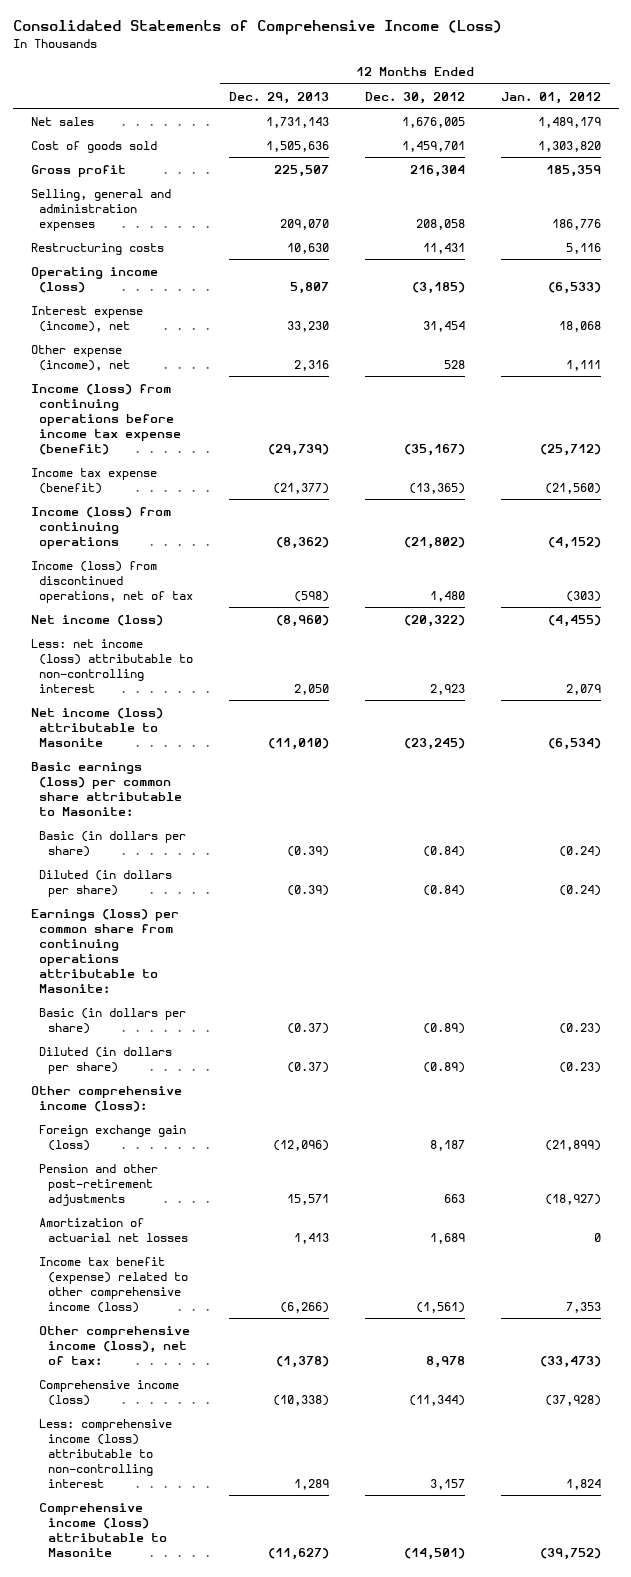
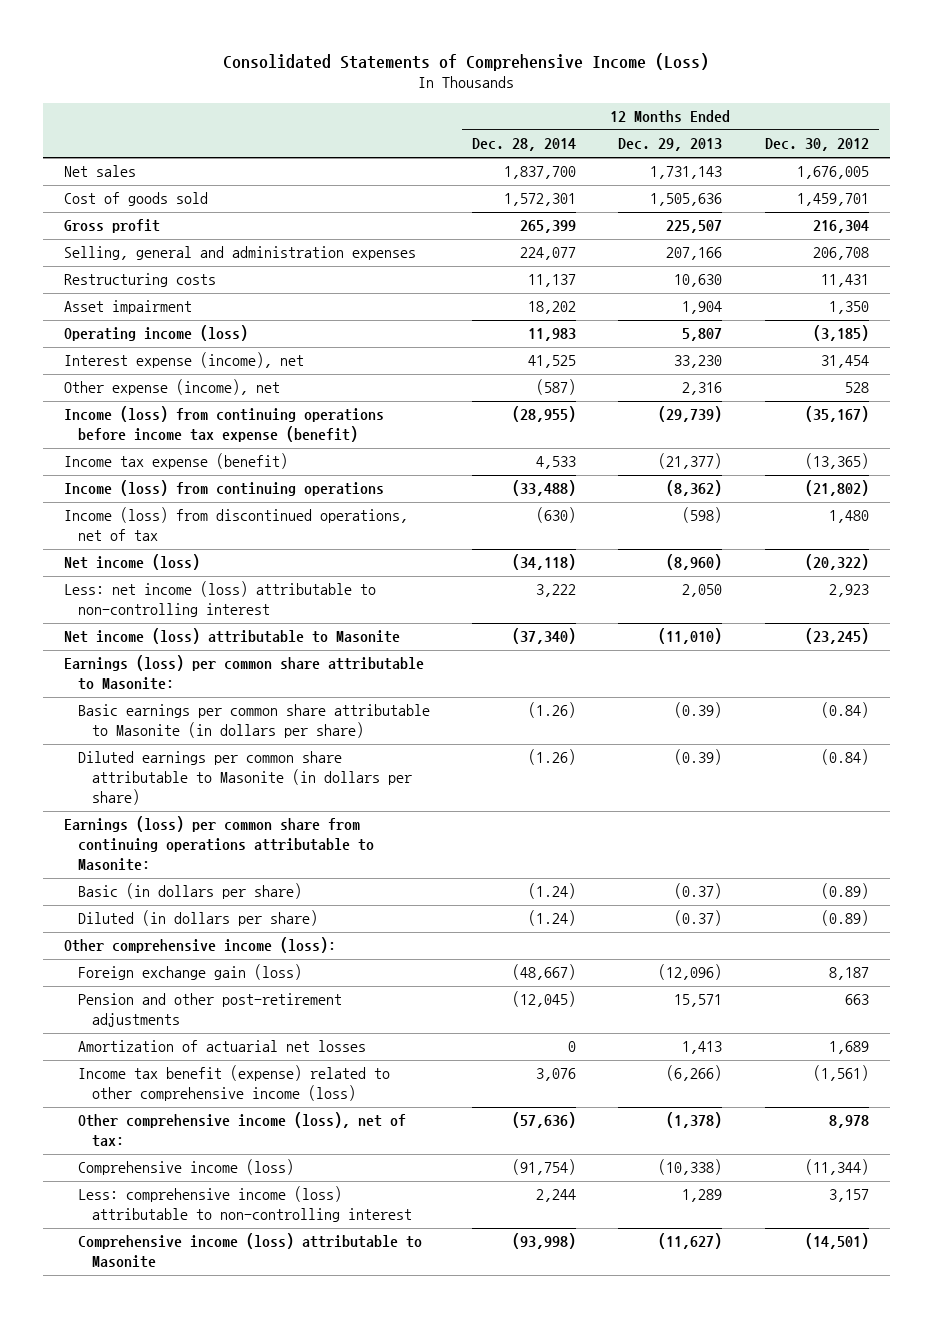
[500,91,601,104] Jan. 01, 2012 -> none
none -> [472,138,577,152] Dec. 28, 2014
[280,218,330,230] 209,070 -> [666,247,723,261] 207,166
[416,218,466,230] 208,058 -> [812,247,869,261] 206,708
none -> [63,300,192,315] Asset impairment
[30,761,183,816] Basic earnings (loss) per common share attributable to Masonite: -> [63,655,424,691] Earnings (loss) per common share attributable to Masonite:
[39,830,187,857] Basic (in dollars per share) -> [77,704,430,739] Basic earnings per common share attributable to Masonite (in dollars per share)
[39,869,173,897] Diluted (in dollars per share) -> [77,751,413,806] Diluted earnings per common share attributable to Masonite (in dollars per share)

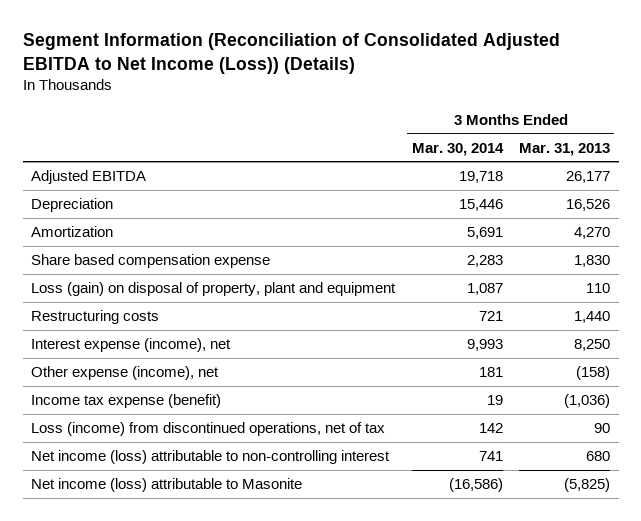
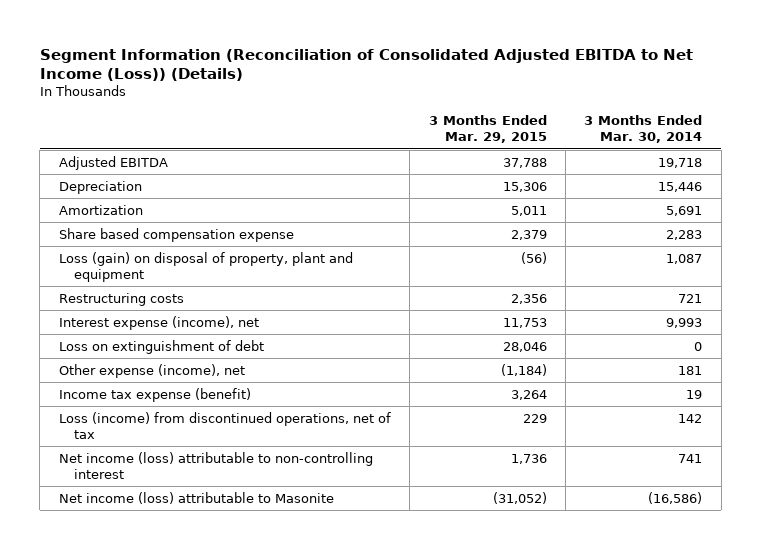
[519,142,611,156] Mar. 31, 2013 -> none
none -> [428,115,547,144] 3 Months Ended Mar. 29, 2015
none -> [58,339,264,354] Loss on extinguishment of debt

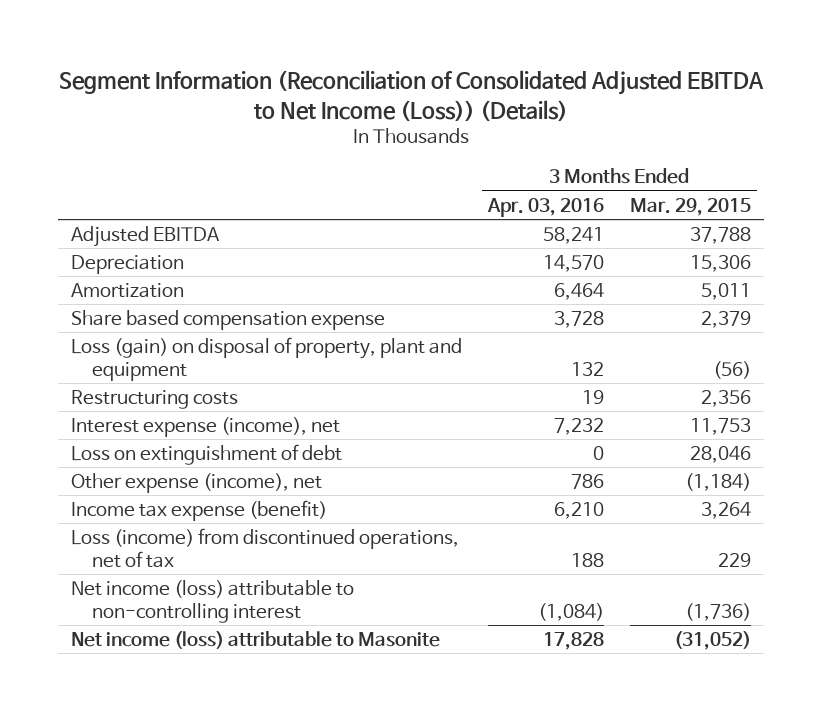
[584,115,703,144] 3 Months Ended Mar. 30, 2014 -> none
none -> [486,197,604,217] Apr. 03, 2016
[510,453,547,464] 1,736 -> [684,602,751,621] (1,736)

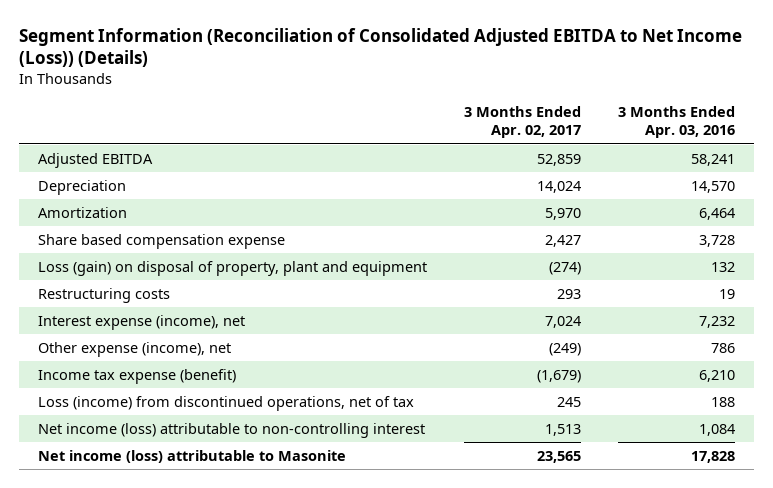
[629,197,751,216] Mar. 29, 2015 -> none
none -> [464,106,582,139] 3 Months Ended Apr. 02, 2017
[71,444,343,466] Loss on extinguishment of debt -> none
[537,602,604,621] (1,084) -> [699,423,736,436] 1,084

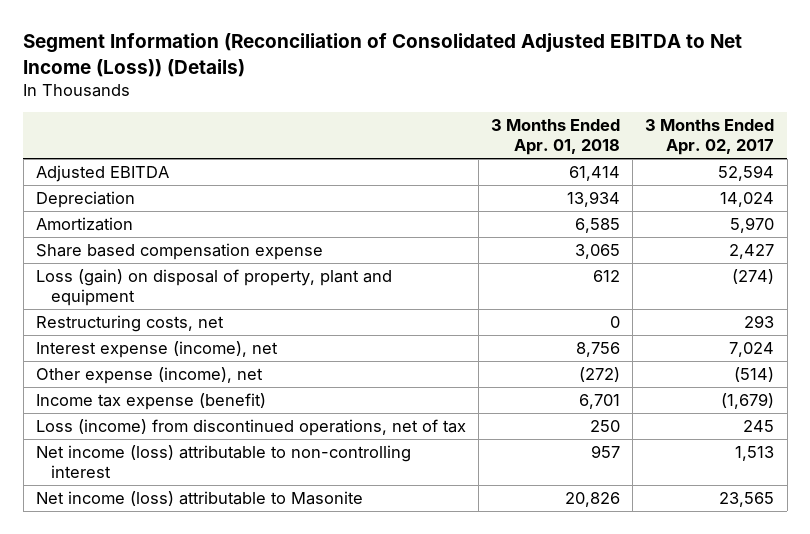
[618,106,736,139] 3 Months Ended Apr. 03, 2016 -> none
none -> [491,119,621,156] 3 Months Ended Apr. 01, 2018
[537,153,582,166] 52,859 -> [718,164,775,181] 52,594
[37,287,170,303] Restructuring costs -> [35,314,224,332] Restructuring costs, net
[549,342,582,356] (249) -> [734,366,775,382] (514)

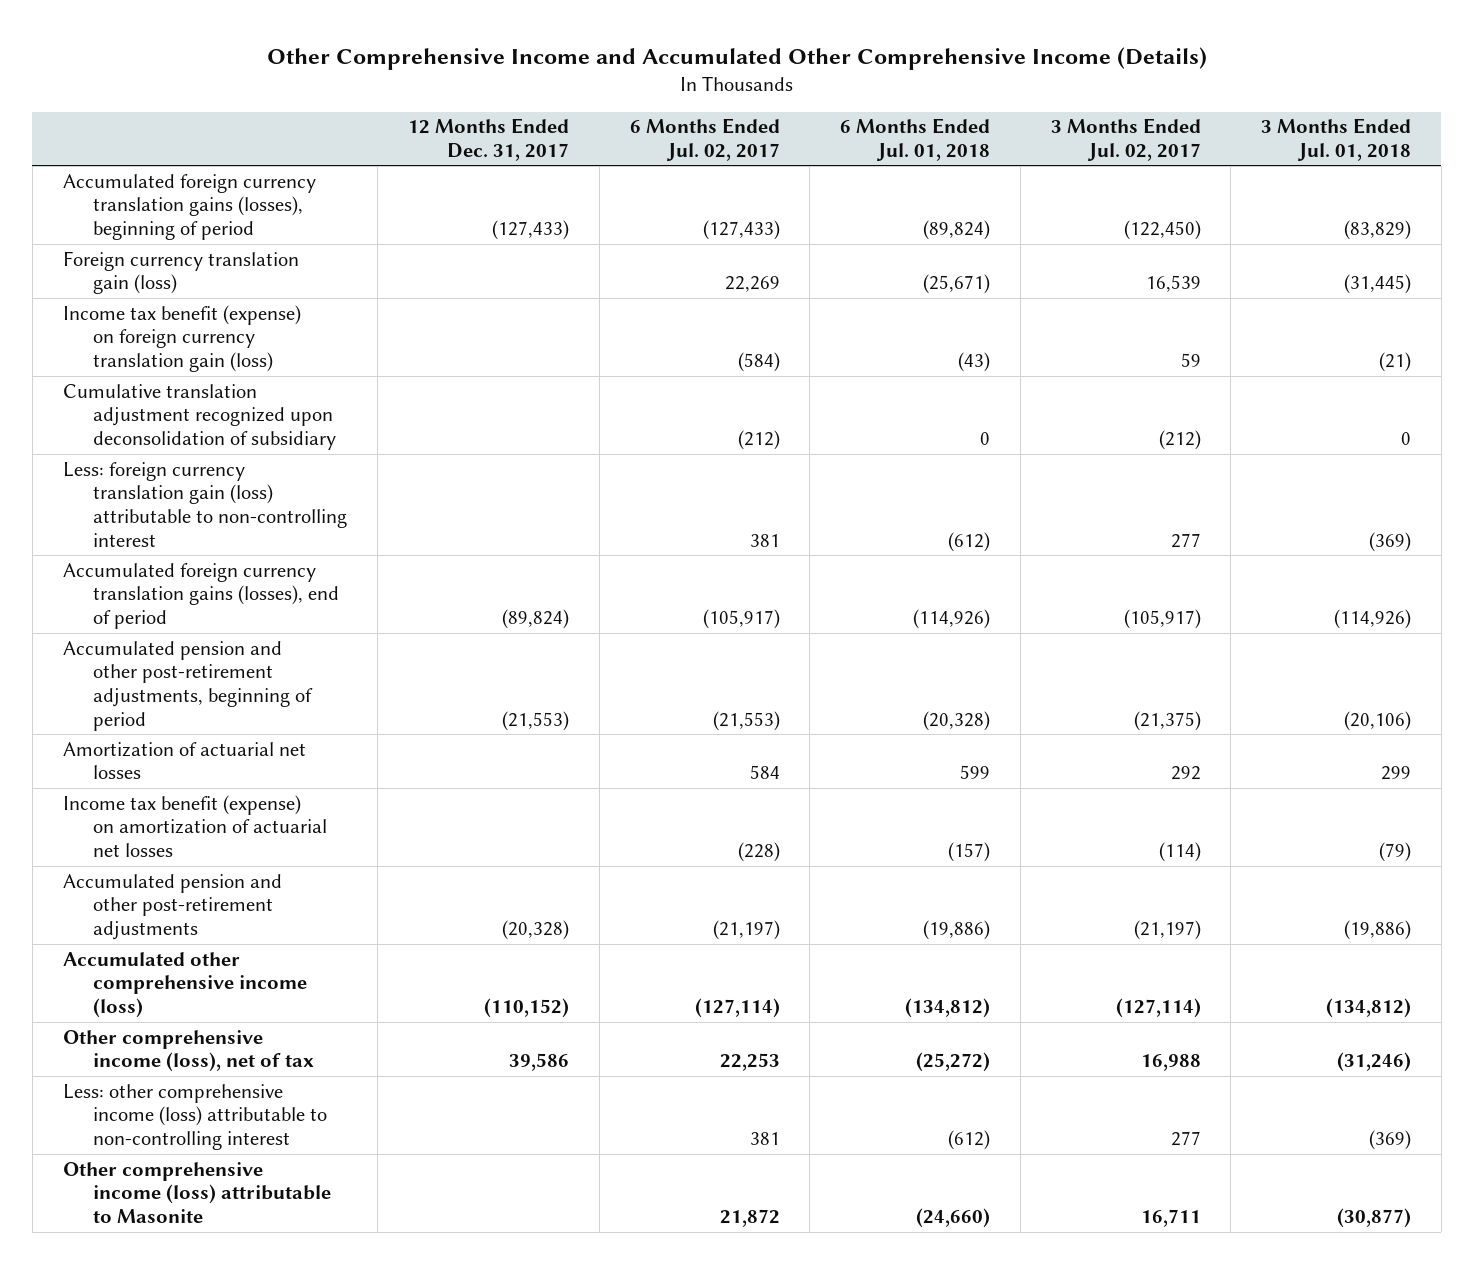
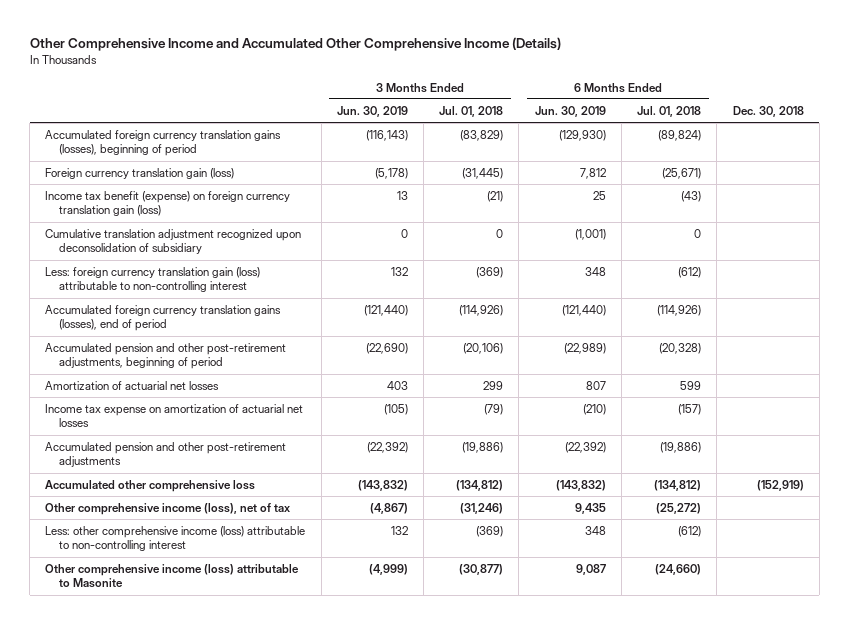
[407,118,569,161] 12 Months Ended Dec. 31, 2017 -> none
[629,118,780,161] 6 Months Ended Jul. 02, 2017 -> none
[1050,118,1201,161] 3 Months Ended Jul. 02, 2017 -> none
none -> [336,106,408,118] Jun. 30, 2019
none -> [534,106,606,118] Jun. 30, 2019
none -> [732,106,804,118] Dec. 30, 2018
[62,794,328,858] Income tax benefit (expense) on amortization of actuarial net losses -> [45,404,304,428] Income tax expense on amortization of actuarial net losses
[62,951,308,1019] Accumulated other comprehensive income (loss) -> [45,480,256,493] Accumulated other comprehensive loss

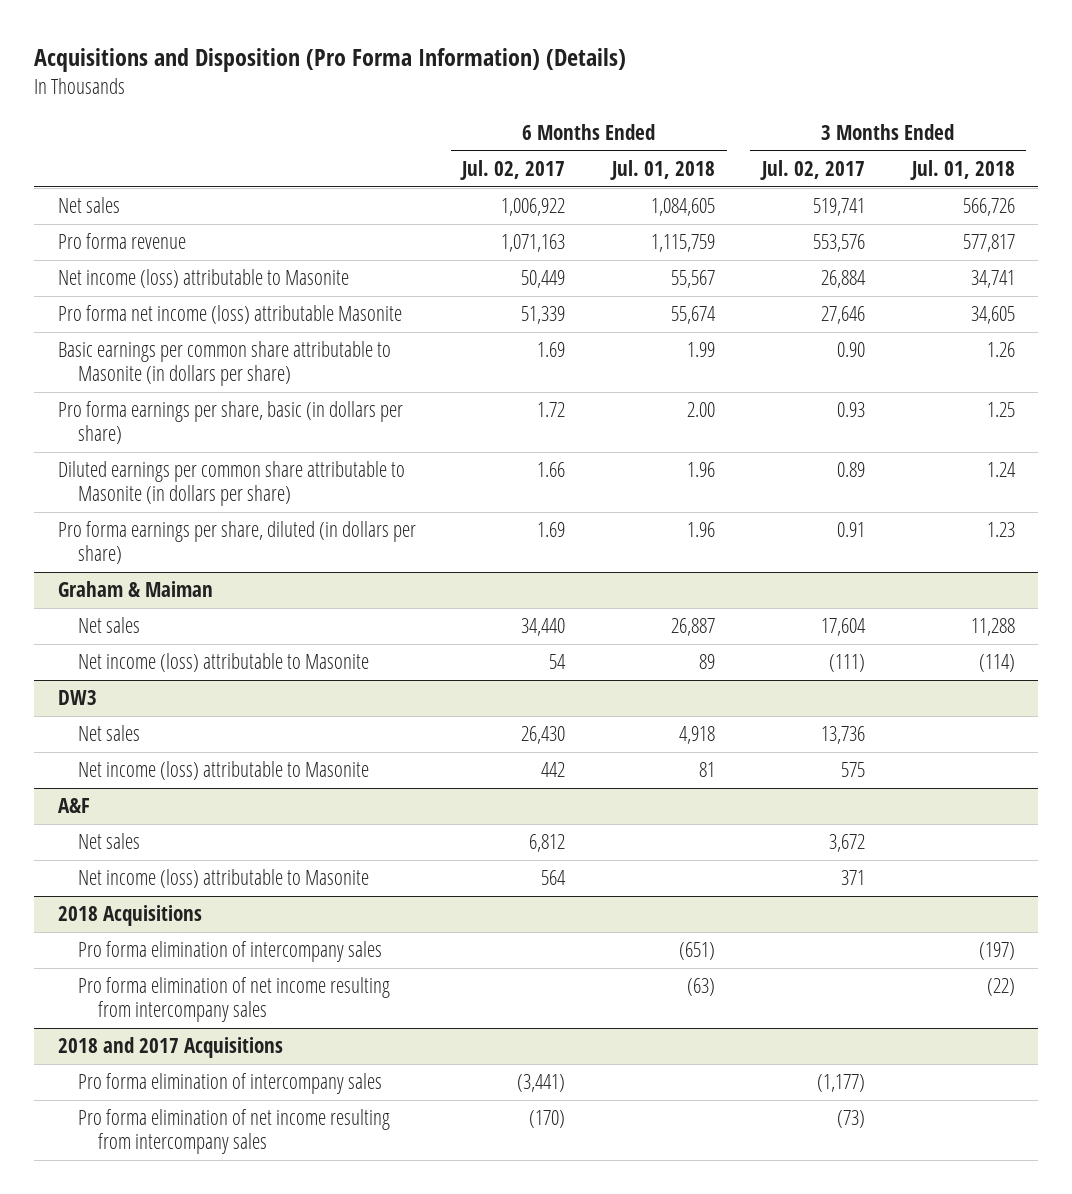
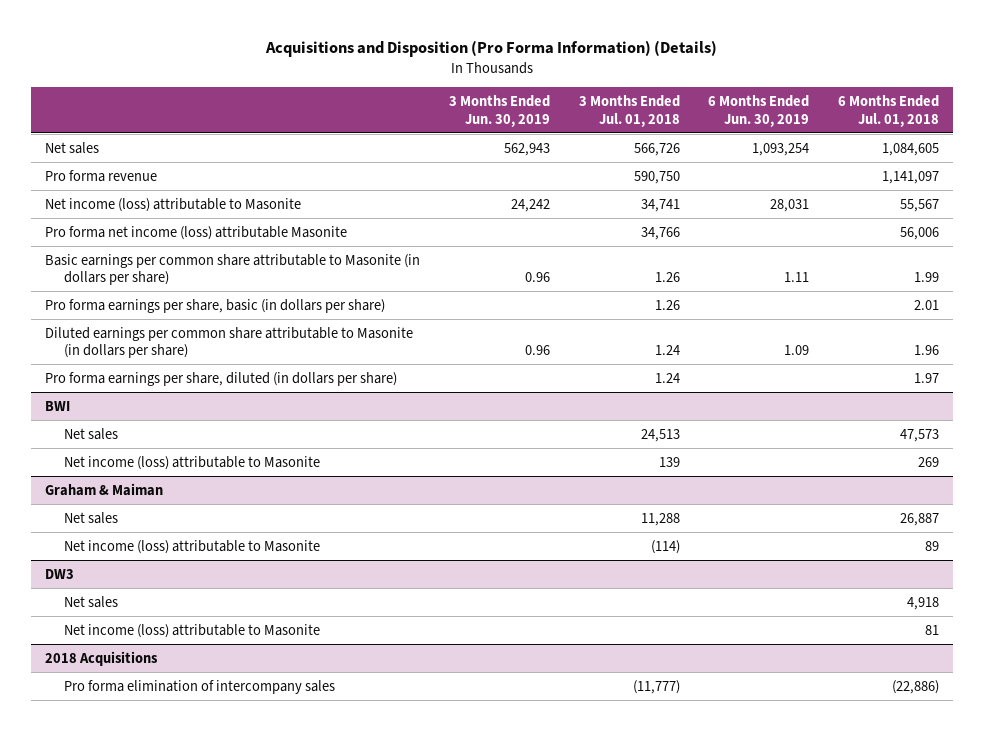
[460,160,566,181] Jul. 02, 2017 -> none
[759,160,865,181] Jul. 02, 2017 -> none
none -> [449,94,551,127] 3 Months Ended Jun. 30, 2019
none -> [708,94,810,127] 6 Months Ended Jun. 30, 2019
[651,234,716,253] 1,115,759 -> [881,170,939,184] 1,141,097
[962,234,1015,253] 577,817 -> [633,170,680,184] 590,750
[671,306,717,325] 55,674 -> [899,226,939,240] 56,006
[970,306,1015,325] 34,605 -> [640,226,680,240] 34,766
[687,402,716,418] 2.00 -> [913,299,939,310] 2.01
[986,402,1015,418] 1.25 -> [654,299,680,310] 1.26
[687,522,716,538] 1.96 -> [913,372,939,383] 1.97
[986,522,1015,538] 1.23 -> [654,372,680,383] 1.24
none -> [45,400,71,411] BWI
none -> [63,427,118,440] Net sales
none -> [63,455,320,470] Net income (loss) attributable to Masonite
[57,798,90,814] A&F -> none
[77,833,140,850] Net sales -> none
[77,869,369,889] Net income (loss) attributable to Masonite -> none
[77,977,390,1023] Pro forma elimination of net income resulting from intercompany sales -> none
[57,1037,283,1059] 2018 and 2017 Acquisitions -> none
[77,1073,382,1095] Pro forma elimination of intercompany sales -> none
[77,1109,390,1155] Pro forma elimination of net income resulting from intercompany sales -> none
[679,942,716,961] (651) -> [891,679,939,694] (22,886)
[978,942,1015,961] (197) -> [632,679,680,694] (11,777)

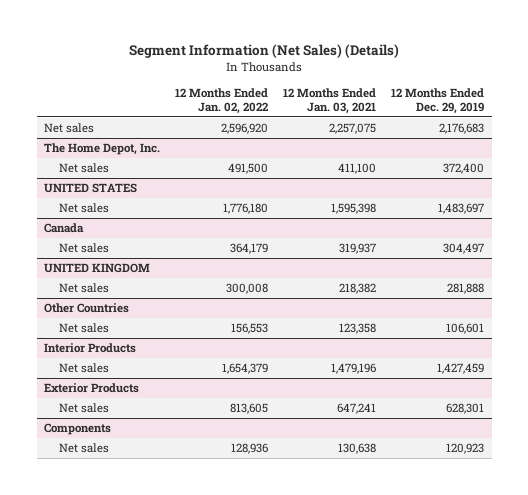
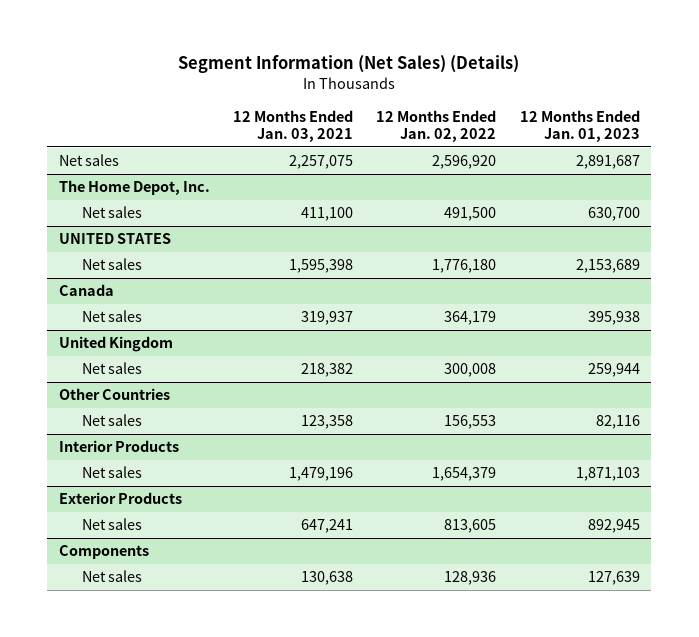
[391,87,485,115] 12 Months Ended Dec. 29, 2019 -> none
none -> [519,109,640,142] 12 Months Ended Jan. 01, 2023
[44,263,151,274] UNITED KINGDOM -> [58,336,173,353] United Kingdom

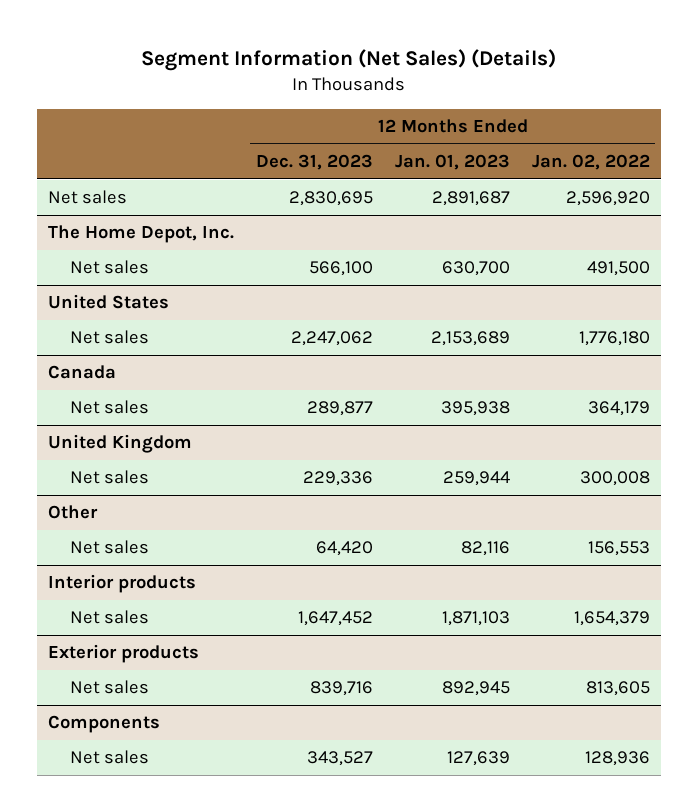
[233,109,354,142] 12 Months Ended Jan. 03, 2021 -> none
none -> [255,153,373,170] Dec. 31, 2023
[58,233,171,245] UNITED STATES -> [47,294,169,310] United States
[58,388,170,401] Other Countries -> [47,505,98,520] Other
[58,440,179,453] Interior Products -> [47,574,196,594] Interior products
[58,492,182,505] Exterior Products -> [47,644,199,664] Exterior products

